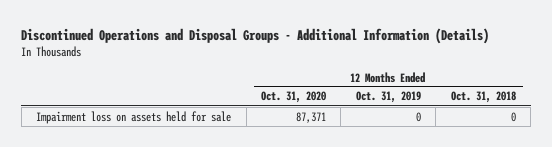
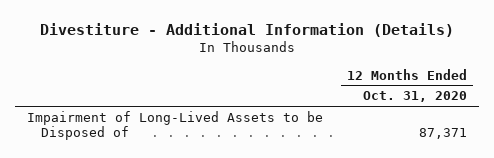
[21,27,490,44] Discontinued Operations and Disposal Groups - Additional Information (Details) -> [40,22,455,37] Divestiture - Additional Information (Details)
[355,91,421,104] Oct. 31, 2019 -> none
[450,91,516,104] Oct. 31, 2018 -> none
[36,110,232,124] Impairment loss on assets held for sale -> [27,110,324,140] Impairment of Long-Lived Assets to be Disposed of

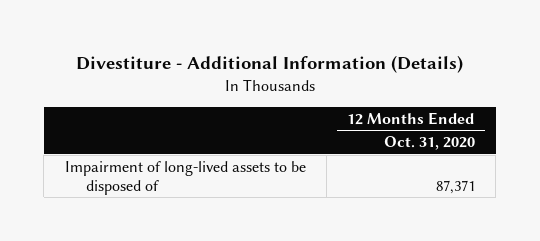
[27,110,324,140] Impairment of Long-Lived Assets to be Disposed of -> [64,161,306,195] Impairment of long-lived assets to be disposed of

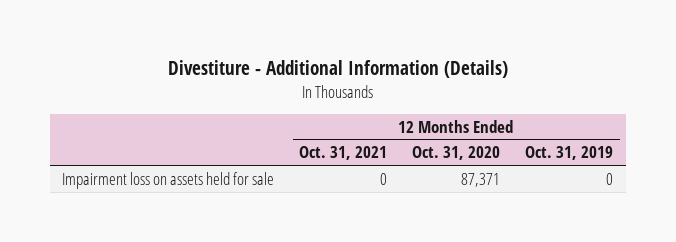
none -> [299,146,388,161] Oct. 31, 2021
none -> [525,146,614,161] Oct. 31, 2019
[64,161,306,195] Impairment of long-lived assets to be disposed of -> [62,171,275,189] Impairment loss on assets held for sale

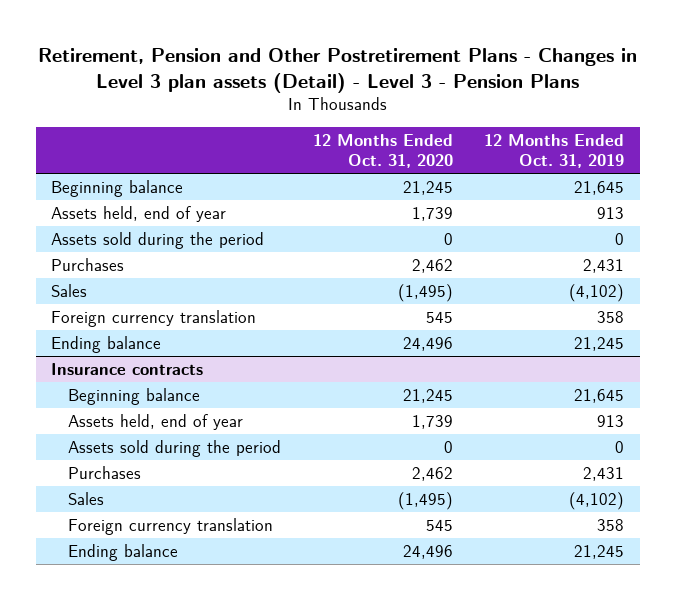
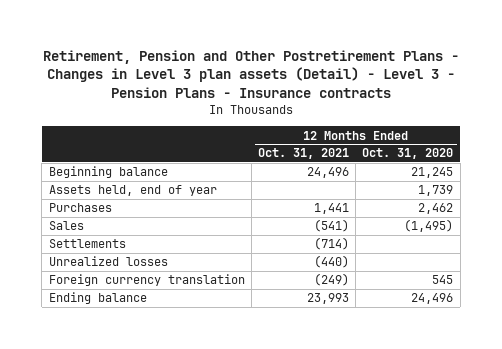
[37,47,637,93] Retirement, Pension and Other Postretirement Plans - Changes in Level 3 plan assets (Detail) - Level 3 - Pension Plans -> [43,49,460,99] Retirement, Pension and Other Postretirement Plans - Changes in Level 3 plan assets (Detail) - Level 3 - Pension Plans - Insurance contracts
[484,133,625,169] 12 Months Ended Oct. 31, 2019 -> none
none -> [258,148,350,160] Oct. 31, 2021
[51,231,265,249] Assets sold during the period -> none
[51,309,257,327] Foreign currency translation -> none
[51,335,162,353] Ending balance -> none
[51,362,204,375] Insurance contracts -> none
[67,387,200,405] Beginning balance -> none
[67,413,243,430] Assets held, end of year -> none
[67,439,281,457] Assets sold during the period -> none
[67,465,141,479] Purchases -> none
[67,491,104,505] Sales -> none
none -> [48,239,126,249] Settlements
none -> [48,256,168,267] Unrealized losses

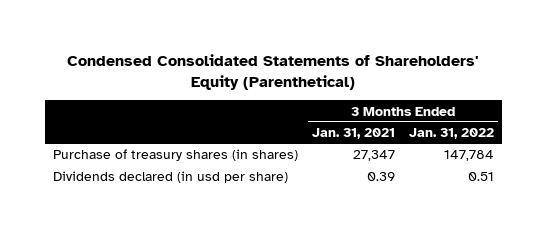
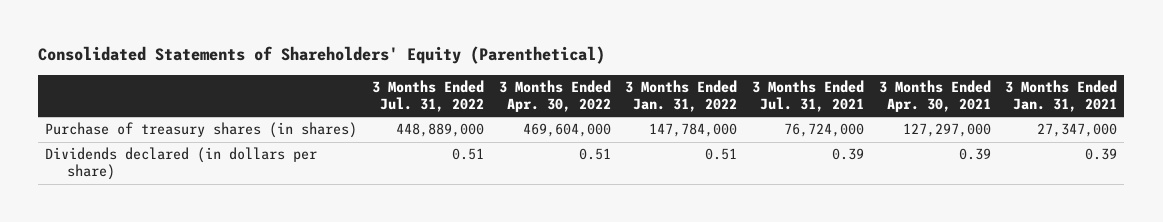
[67,54,480,90] Condensed Consolidated Statements of Shareholders' Equity (Parenthetical) -> [38,46,606,65] Consolidated Statements of Shareholders' Equity (Parenthetical)
none -> [372,80,485,113] 3 Months Ended Jul. 31, 2022
none -> [498,80,611,113] 3 Months Ended Apr. 30, 2022
none -> [751,80,864,113] 3 Months Ended Jul. 31, 2021
none -> [878,80,991,113] 3 Months Ended Apr. 30, 2021
[352,150,395,162] 27,347 -> [1037,123,1118,138] 27,347,000
[444,150,495,162] 147,784 -> [649,123,738,138] 147,784,000
[52,171,288,184] Dividends declared (in usd per share) -> [45,147,318,181] Dividends declared (in dollars per share)

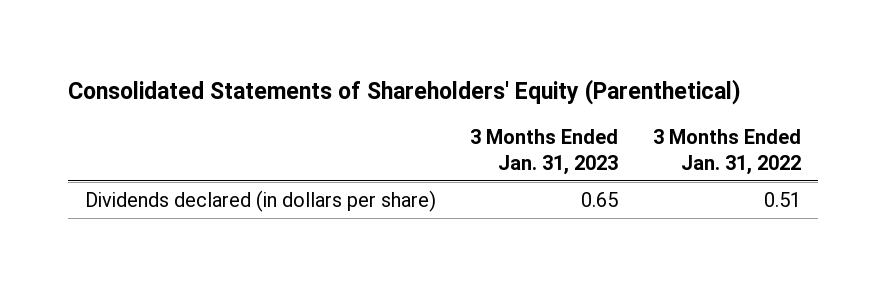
[372,80,485,113] 3 Months Ended Jul. 31, 2022 -> none
[498,80,611,113] 3 Months Ended Apr. 30, 2022 -> none
[751,80,864,113] 3 Months Ended Jul. 31, 2021 -> none
[878,80,991,113] 3 Months Ended Apr. 30, 2021 -> none
[1005,80,1118,113] 3 Months Ended Jan. 31, 2021 -> none
none -> [470,128,619,175] 3 Months Ended Jan. 31, 2023
[45,122,358,139] Purchase of treasury shares (in shares) -> none

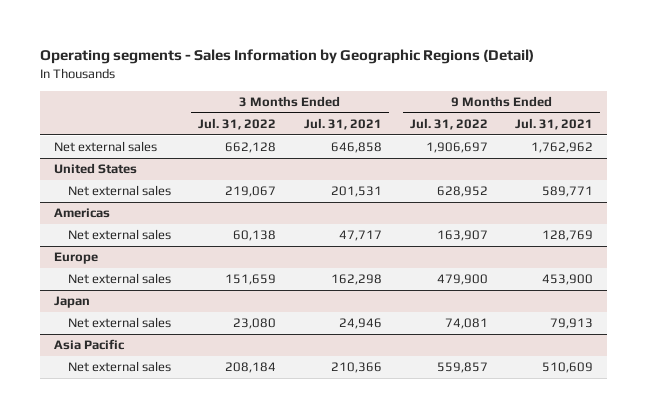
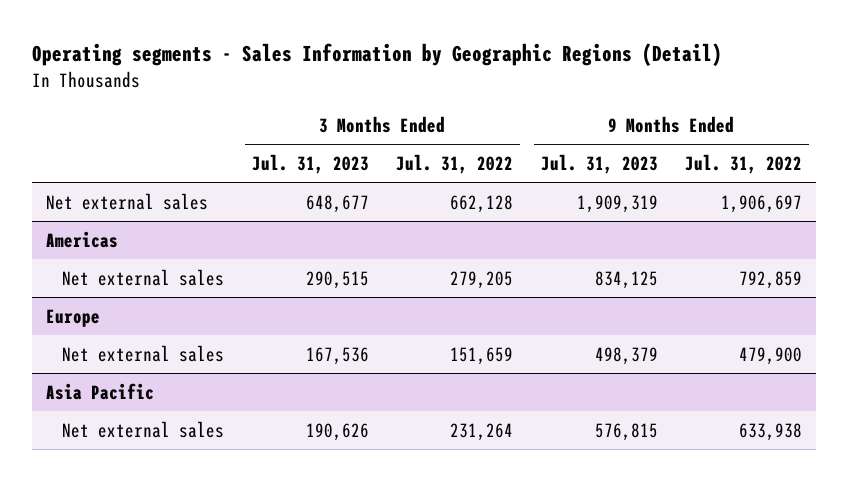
[304,117,383,130] Jul. 31, 2021 -> none
[515,117,594,130] Jul. 31, 2021 -> none
none -> [251,153,369,174] Jul. 31, 2023
none -> [540,153,658,174] Jul. 31, 2023
[53,163,137,175] United States -> none
[67,185,171,197] Net external sales -> none
[233,230,277,242] 60,138 -> [450,270,514,289] 279,205
[436,230,488,242] 163,907 -> [739,270,803,289] 792,859
[53,296,90,309] Japan -> none
[67,317,171,329] Net external sales -> none
[225,362,277,374] 208,184 -> [450,422,514,441] 231,264
[436,362,488,374] 559,857 -> [739,422,803,441] 633,938

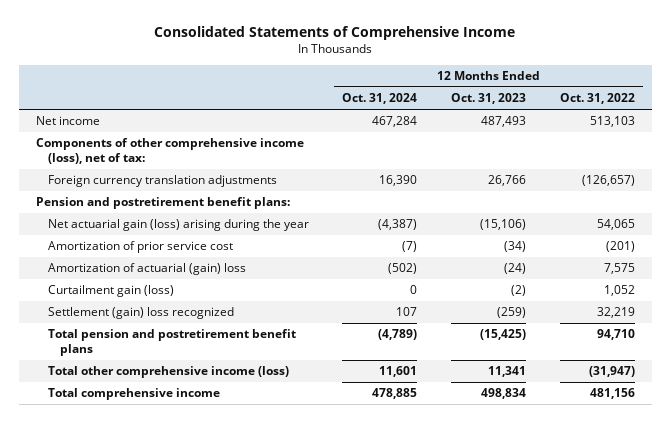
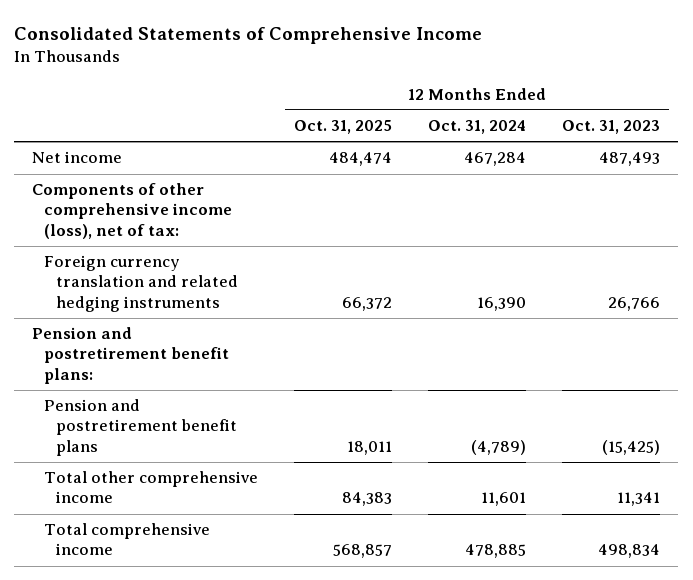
[559,93,635,105] Oct. 31, 2022 -> none
none -> [294,120,393,135] Oct. 31, 2025
[47,175,277,188] Foreign currency translation adjustments -> [44,255,239,312] Foreign currency translation and related hedging instruments
[47,219,309,232] Net actuarial gain (loss) arising during the year -> none
[47,241,233,254] Amortization of prior service cost -> none
[47,263,246,276] Amortization of actuarial (gain) loss -> none
[47,285,174,298] Curtailment gain (loss) -> none
[47,307,234,320] Settlement (gain) loss recognized -> none
[47,329,296,357] Total pension and postretirement benefit plans -> [44,399,238,456] Pension and postretirement benefit plans
[47,366,289,379] Total other comprehensive income (loss) -> [44,471,259,504] Total other comprehensive income

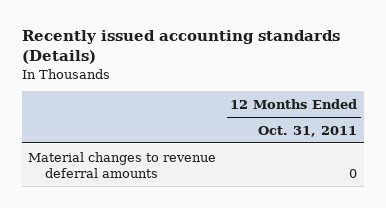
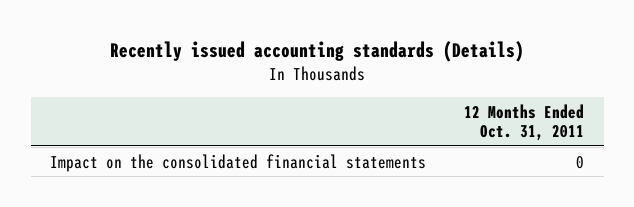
[28,151,217,178] Material changes to revenue deferral amounts -> [49,153,426,172] Impact on the consolidated financial statements

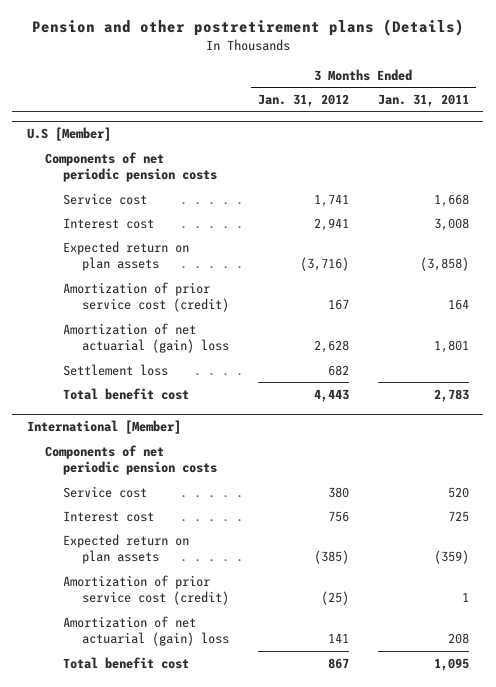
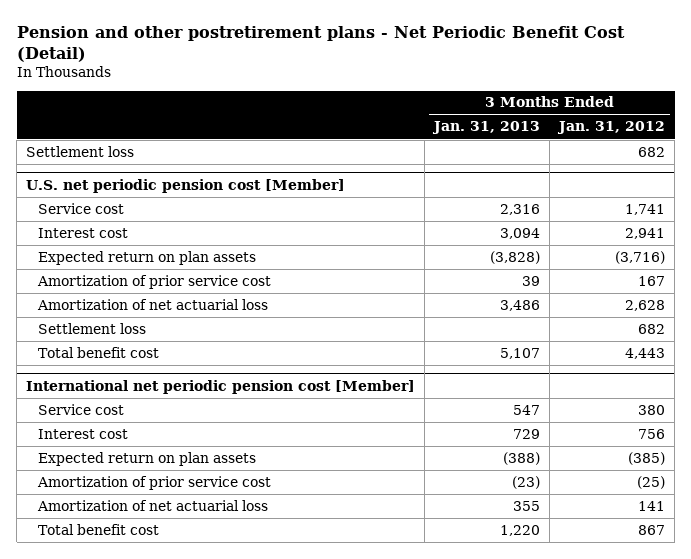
[31,19,464,37] Pension and other postretirement plans (Details) -> [16,25,625,62] Pension and other postretirement plans - Net Periodic Benefit Cost (Detail)
[377,94,469,108] Jan. 31, 2011 -> none
none -> [432,121,541,135] Jan. 31, 2013
[26,126,111,141] U.S [Member] -> none
[45,151,218,183] Components of net periodic pension costs -> none
none -> [26,145,135,157] Settlement loss
none -> [26,178,346,193] U.S. net periodic pension cost [Member]
[63,281,229,313] Amortization of prior service cost (credit) -> [36,274,271,289] Amortization of prior service cost
[63,322,229,354] Amortization of net actuarial (gain) loss -> [36,298,268,310] Amortization of net actuarial loss
[26,419,181,434] International [Member] -> none
[45,444,218,476] Components of net periodic pension costs -> none
none -> [26,379,416,394] International net periodic pension cost [Member]
[63,574,229,606] Amortization of prior service cost (credit) -> [36,475,271,490] Amortization of prior service cost
[63,615,229,647] Amortization of net actuarial (gain) loss -> [36,499,268,511] Amortization of net actuarial loss

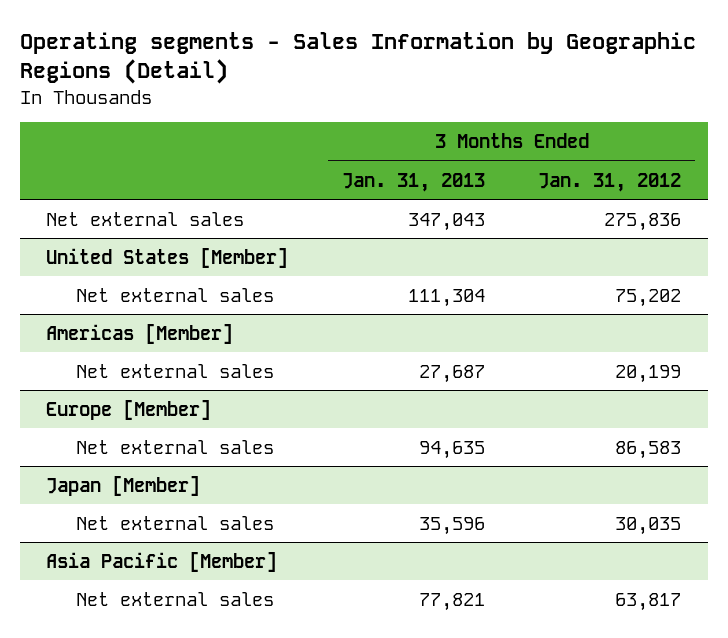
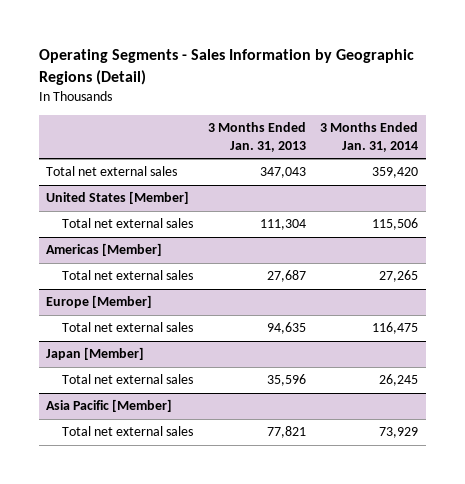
[19,31,696,85] Operating segments - Sales Information by Geographic Regions (Detail) -> [38,49,414,85] Operating Segments - Sales Information by Geographic Regions (Detail)
[538,172,682,192] Jan. 31, 2012 -> none
none -> [320,121,419,152] 3 Months Ended Jan. 31, 2014
[46,211,245,226] Net external sales -> [46,166,178,177] Total net external sales
[76,287,275,302] Net external sales -> [61,218,193,229] Total net external sales
[76,363,275,378] Net external sales -> [61,270,193,281] Total net external sales
[76,439,275,454] Net external sales -> [61,322,193,333] Total net external sales
[76,515,275,530] Net external sales -> [61,374,193,385] Total net external sales
[76,591,275,606] Net external sales -> [61,426,193,437] Total net external sales

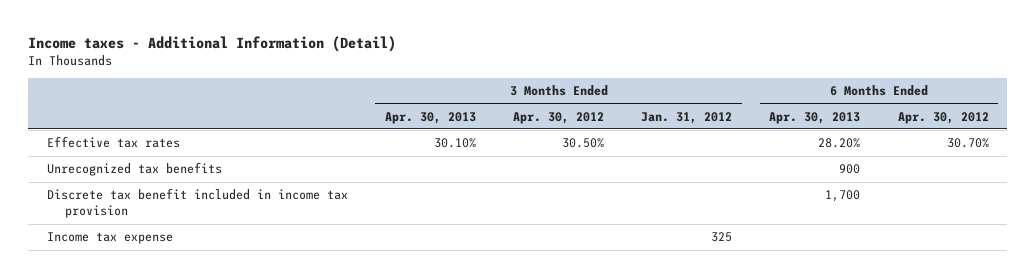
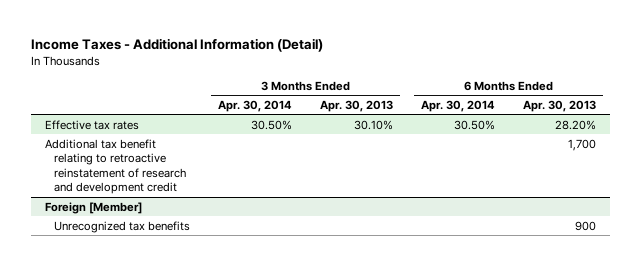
[27,35,396,52] Income taxes - Additional Information (Detail) -> [31,38,324,53] Income Taxes - Additional Information (Detail)
[513,111,605,124] Apr. 30, 2012 -> none
[641,111,733,124] Jan. 31, 2012 -> none
[897,111,989,124] Apr. 30, 2012 -> none
none -> [218,99,293,112] Apr. 30, 2014
none -> [421,99,496,112] Apr. 30, 2014
none -> [45,138,187,195] Additional tax benefit relating to retroactive reinstatement of research and development credit
none -> [45,201,143,214] Foreign [Member]
[46,188,348,219] Discrete tax benefit included in income tax provision -> none
[46,232,173,245] Income tax expense -> none

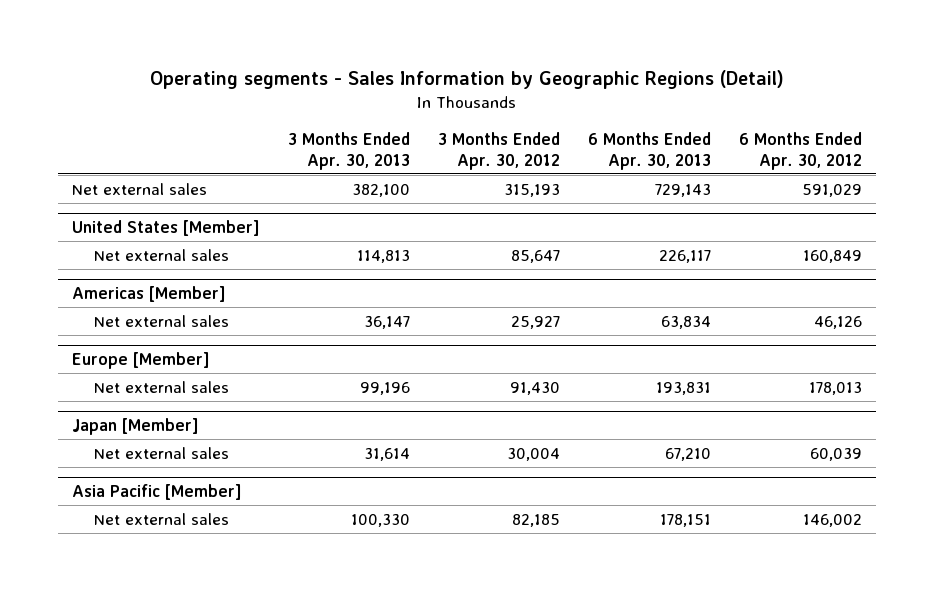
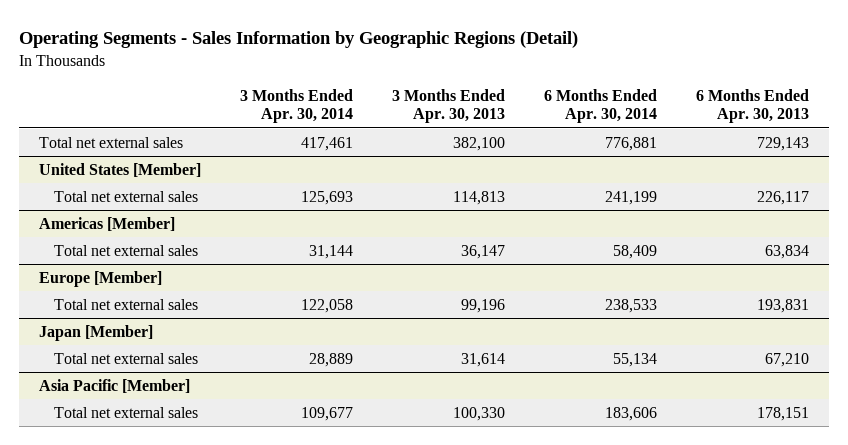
[150,69,785,89] Operating segments - Sales Information by Geographic Regions (Detail) -> [19,31,579,49] Operating Segments - Sales Information by Geographic Regions (Detail)
[438,131,561,170] 3 Months Ended Apr. 30, 2012 -> none
[739,131,863,170] 6 Months Ended Apr. 30, 2012 -> none
none -> [240,88,354,124] 3 Months Ended Apr. 30, 2014
none -> [544,88,658,124] 6 Months Ended Apr. 30, 2014
[72,182,208,195] Net external sales -> [38,136,183,148] Total net external sales
[94,248,230,261] Net external sales -> [53,190,198,202] Total net external sales
[94,314,230,327] Net external sales -> [53,244,198,256] Total net external sales
[94,380,230,393] Net external sales -> [53,298,198,310] Total net external sales
[94,446,230,459] Net external sales -> [53,352,198,364] Total net external sales
[94,512,230,525] Net external sales -> [53,406,198,418] Total net external sales

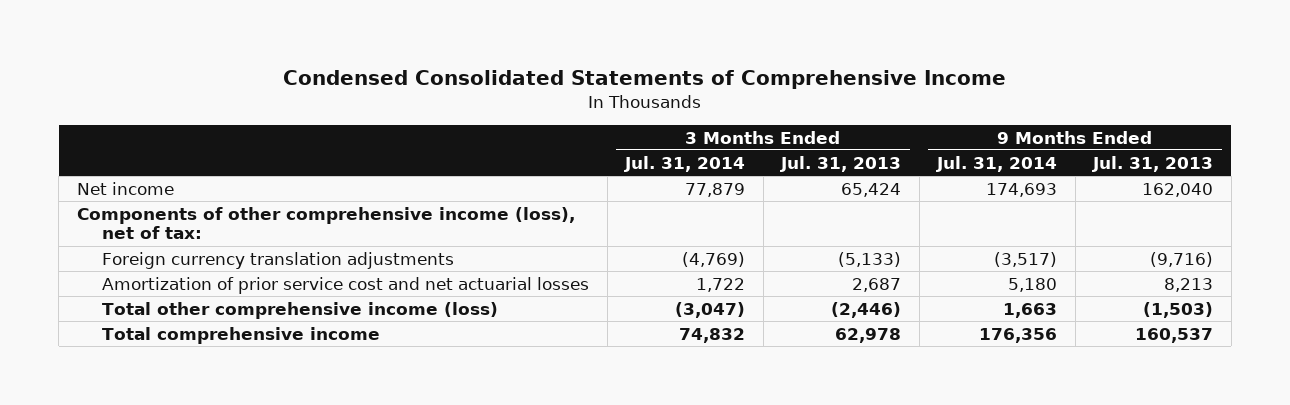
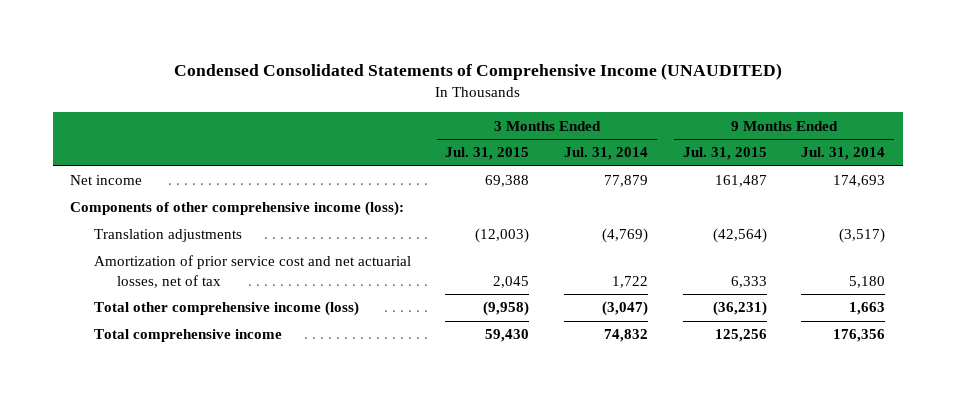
[282,69,1006,89] Condensed Consolidated Statements of Comprehensive Income -> [173,63,782,81] Condensed Consolidated Statements of Comprehensive Income (UNAUDITED)
[780,155,902,172] Jul. 31, 2013 -> none
[1092,155,1214,172] Jul. 31, 2013 -> none
none -> [445,147,530,161] Jul. 31, 2015
none -> [682,147,767,161] Jul. 31, 2015
[76,206,575,240] Components of other comprehensive income (loss), net of tax: -> [70,201,405,217] Components of other comprehensive income (loss):
[102,251,455,269] Foreign currency translation adjustments -> [93,229,242,243] Translation adjustments
[102,276,590,294] Amortization of prior service cost and net actuarial losses -> [93,255,411,288] Amortization of prior service cost and net actuarial losses, net of tax

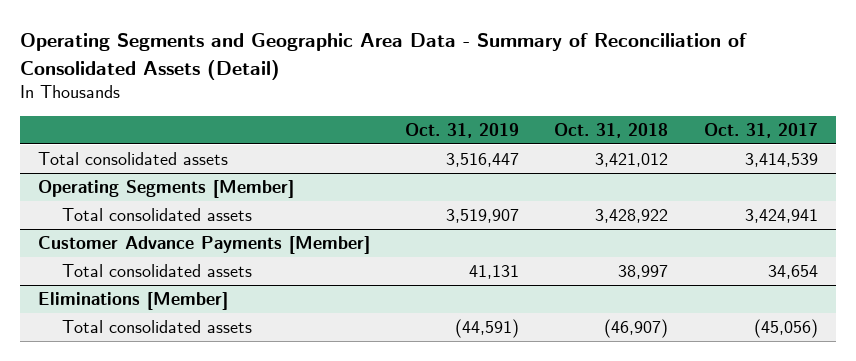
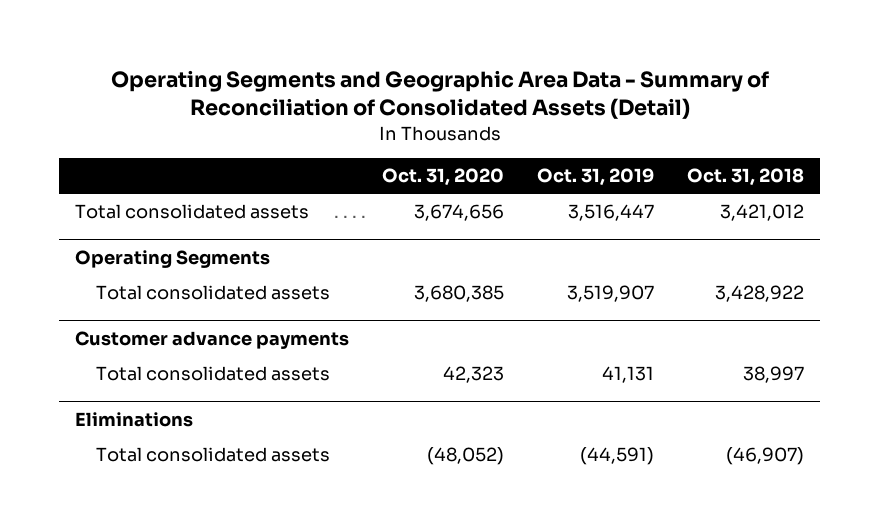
[703,123,818,139] Oct. 31, 2017 -> none
none -> [382,168,505,187] Oct. 31, 2020
[37,179,294,198] Operating Segments [Member] -> [75,249,271,268] Operating Segments
[37,235,370,254] Customer Advance Payments [Member] -> [75,330,350,349] Customer advance payments
[37,291,228,310] Eliminations [Member] -> [75,411,194,427] Eliminations

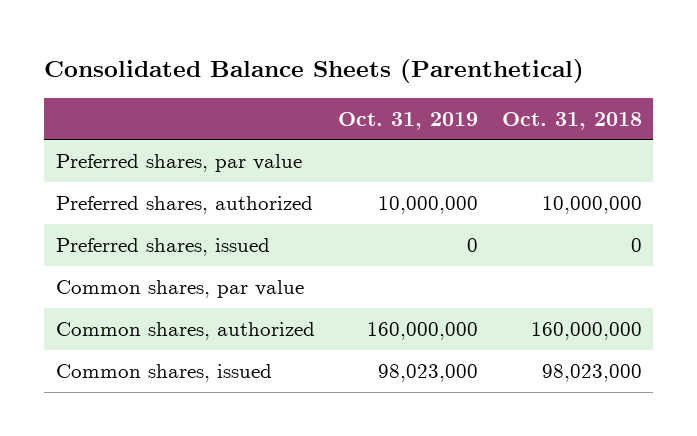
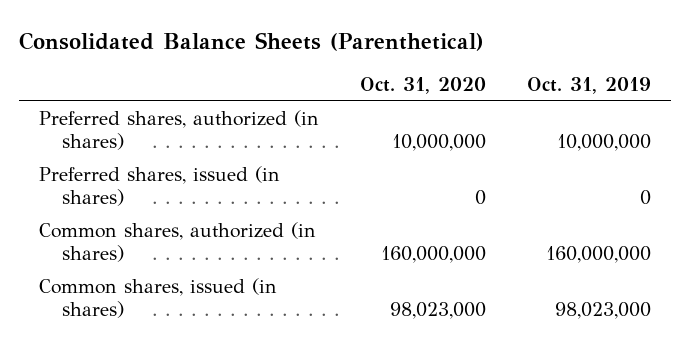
[501,111,642,130] Oct. 31, 2018 -> none
none -> [360,77,487,95] Oct. 31, 2020
[55,154,302,173] Preferred shares, par value -> none
[55,280,304,299] Common shares, par value -> none
[55,196,313,215] Preferred shares, authorized -> [39,110,320,151] Preferred shares, authorized (in shares)
[55,238,270,257] Preferred shares, issued -> [39,166,281,207] Preferred shares, issued (in shares)
[55,322,315,341] Common shares, authorized -> [39,222,317,263] Common shares, authorized (in shares)
[55,364,272,383] Common shares, issued -> [39,278,278,319] Common shares, issued (in shares)

